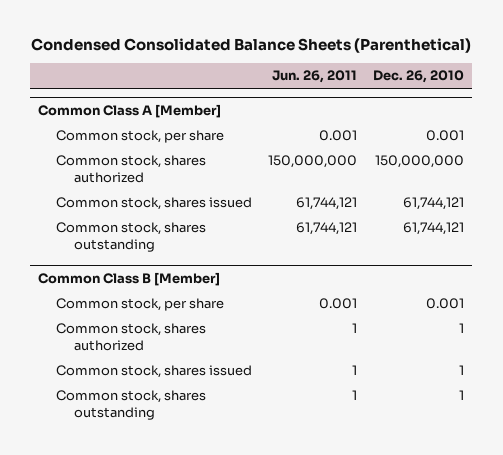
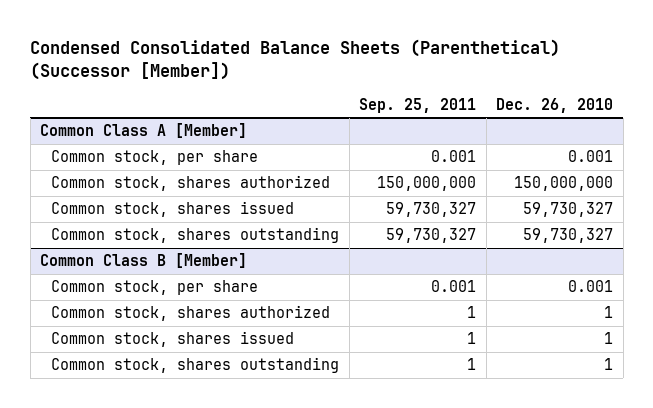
[31,38,472,54] Condensed Consolidated Balance Sheets (Parenthetical) -> [30,38,561,80] Condensed Consolidated Balance Sheets (Parenthetical) (Successor [Member])
[272,70,358,84] Jun. 26, 2011 -> none
none -> [359,97,477,113] Sep. 25, 2011
[403,197,465,211] 61,744,121 -> [523,202,614,218] 59,730,327
[403,222,465,236] 61,744,121 -> [523,228,614,244] 59,730,327

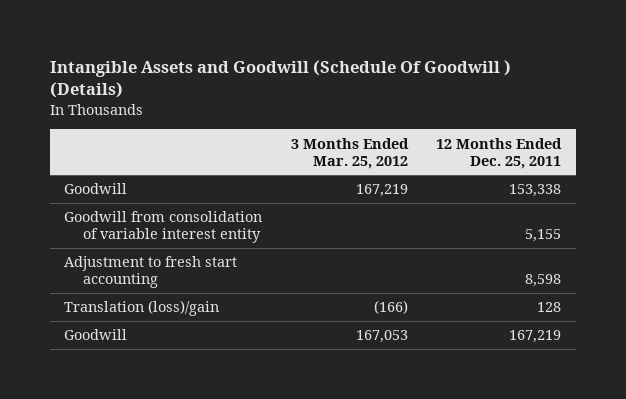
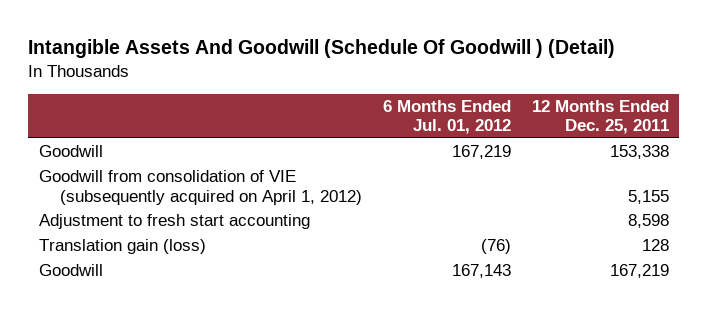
[50,59,512,99] Intangible Assets and Goodwill (Schedule Of Goodwill ) (Details) -> [28,39,616,59] Intangible Assets And Goodwill (Schedule Of Goodwill ) (Detail)
[290,137,409,169] 3 Months Ended Mar. 25, 2012 -> none
none -> [382,99,511,135] 6 Months Ended Jul. 01, 2012
[64,211,263,244] Goodwill from consolidation of variable interest entity -> [38,170,362,205] Goodwill from consolidation of VIE (subsequently acquired on April 1, 2012)
[64,300,220,317] Translation (loss)/gain -> [38,239,206,255] Translation gain (loss)

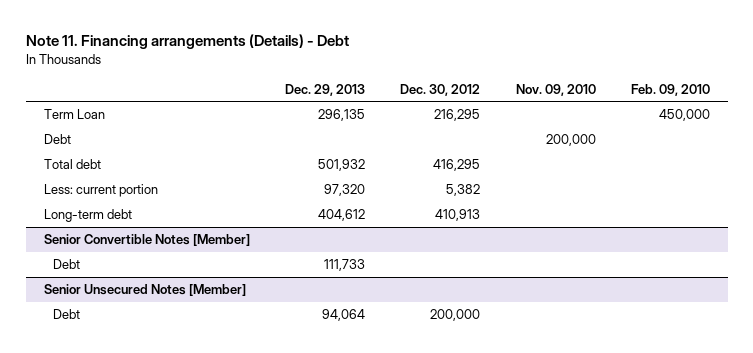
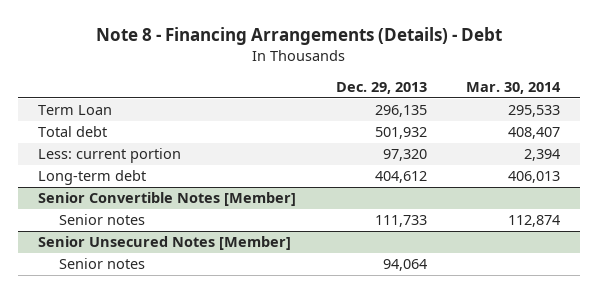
[25,34,349,50] Note 11. Financing arrangements (Details) - Debt -> [96,27,503,46] Note 8 - Financing Arrangements (Details) - Debt
[400,83,481,96] Dec. 30, 2012 -> none
[515,83,596,96] Nov. 09, 2010 -> none
[630,83,710,96] Feb. 09, 2010 -> none
none -> [466,82,562,95] Mar. 30, 2014
[43,134,71,145] Debt -> none
[53,259,81,270] Debt -> [58,214,145,226] Senior notes
[53,309,81,320] Debt -> [58,258,145,270] Senior notes

